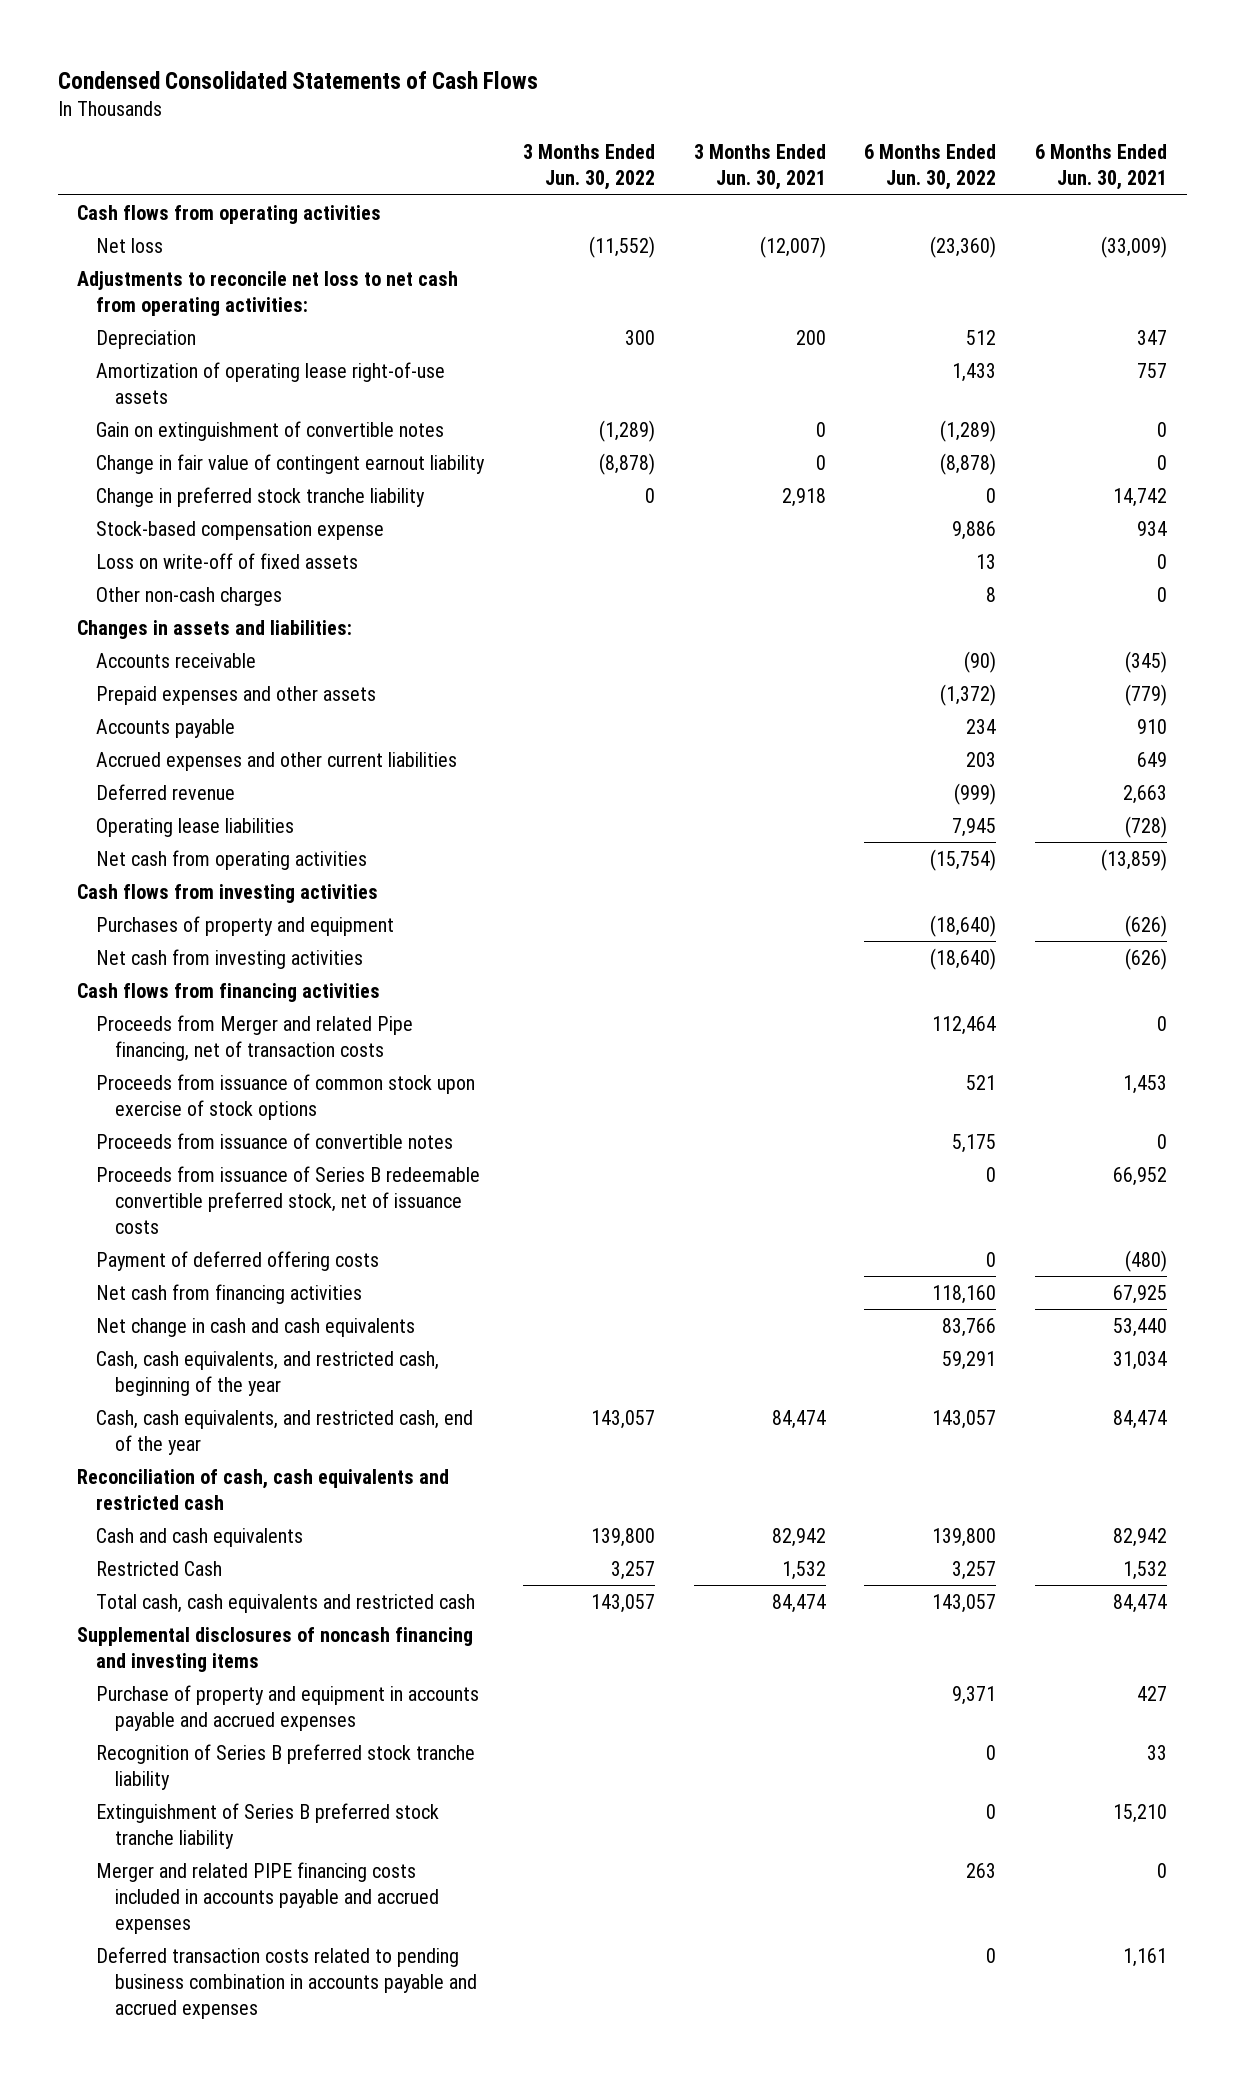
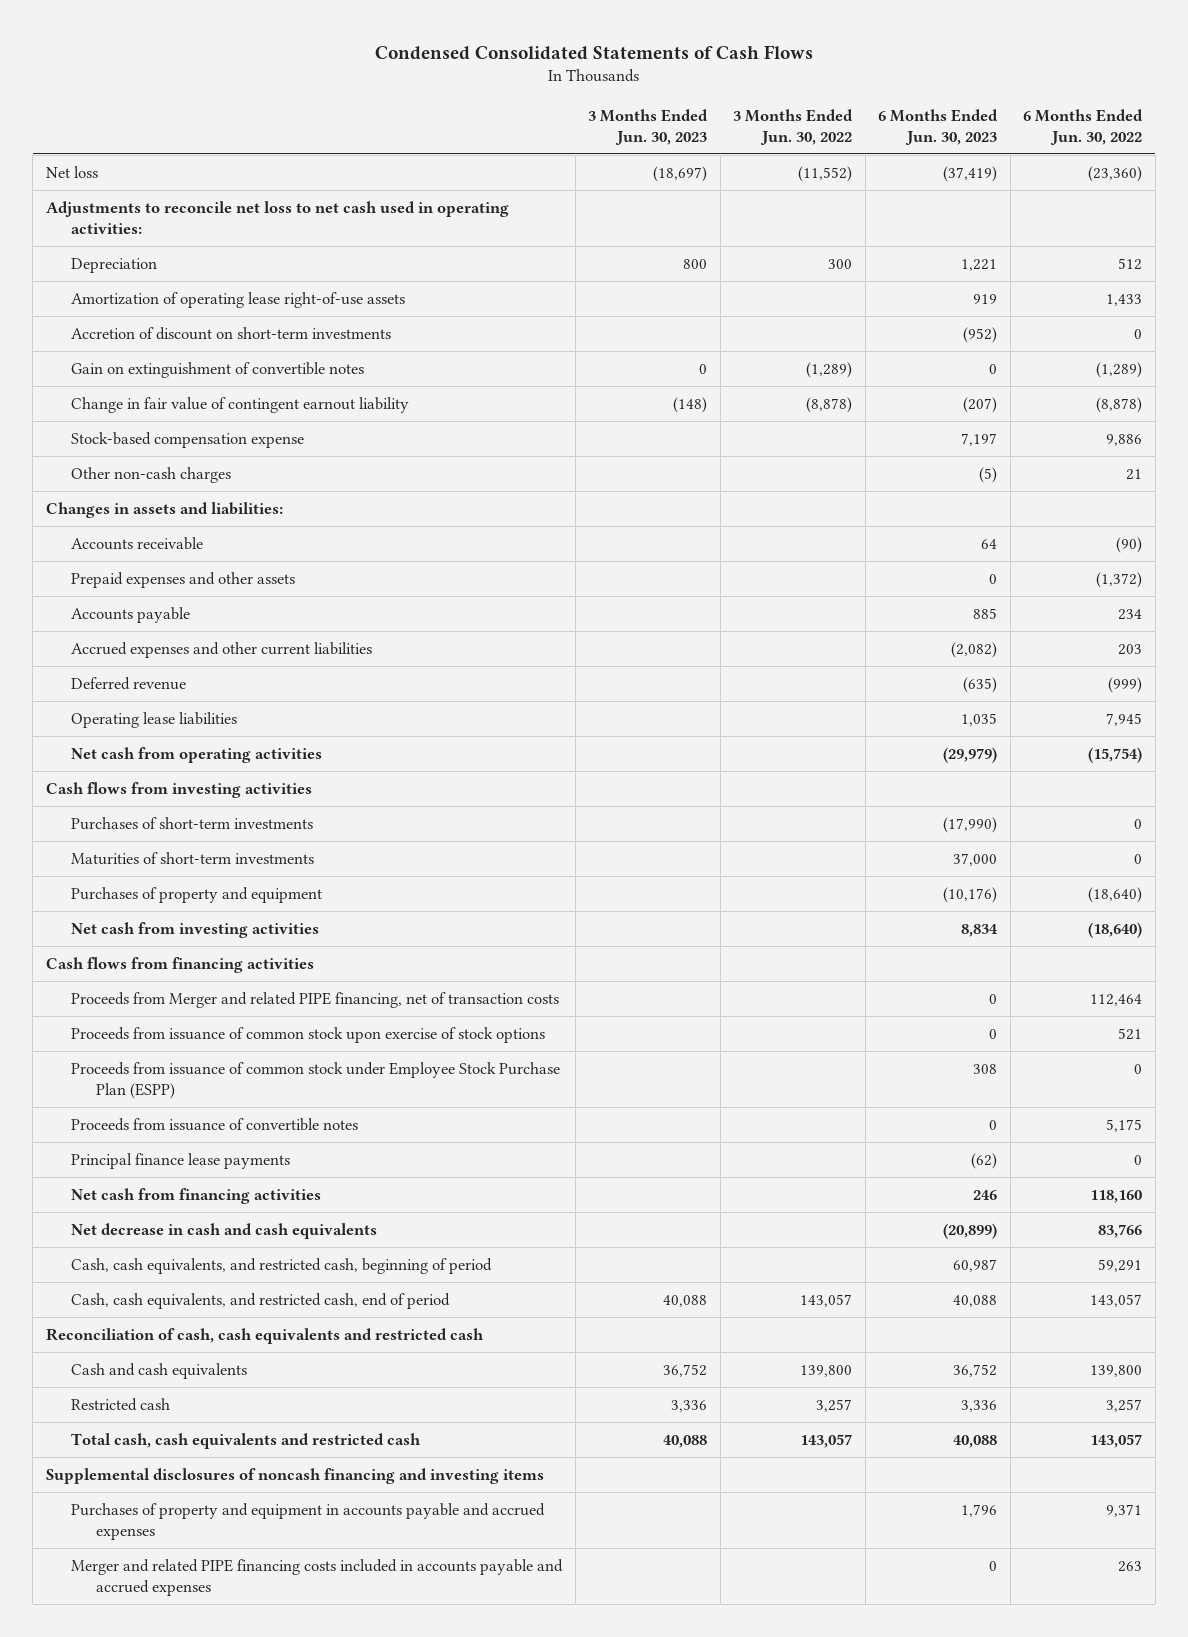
[693,144,826,191] 3 Months Ended Jun. 30, 2021 -> none
[1035,144,1168,191] 6 Months Ended Jun. 30, 2021 -> none
none -> [588,108,709,145] 3 Months Ended Jun. 30, 2023
none -> [878,108,999,145] 6 Months Ended Jun. 30, 2023
[76,204,381,224] Cash flows from operating activities -> none
[76,270,458,316] Adjustments to reconcile net loss to net cash from operating activities: -> [45,200,509,235] Adjustments to reconcile net loss to net cash used in operating activities:
none -> [70,326,391,340] Accretion of discount on short-term investments
[95,486,425,507] Change in preferred stock tranche liability -> none
[95,552,358,569] Loss on write-off of fixed assets -> none
[986,586,997,602] 8 -> [1126,468,1143,480] 21
none -> [70,816,313,830] Purchases of short-term investments
none -> [70,851,314,865] Maturities of short-term investments
[95,1014,413,1061] Proceeds from Merger and related Pipe financing, net of transaction costs -> [70,991,559,1008] Proceeds from Merger and related PIPE financing, net of transaction costs
none -> [70,1061,560,1100] Proceeds from issuance of common stock under Employee Stock Purchase Plan (ESPP)
[95,1165,480,1234] Proceeds from issuance of Series B redeemable convertible preferred stock, net of issuance costs -> none
[95,1250,379,1271] Payment of deferred offering costs -> none
none -> [70,1152,290,1169] Principal finance lease payments
[95,1317,415,1337] Net change in cash and cash equivalents -> [70,1222,377,1239] Net decrease in cash and cash equivalents
[95,1350,439,1396] Cash, cash equivalents, and restricted cash, beginning of the year -> [70,1257,492,1274] Cash, cash equivalents, and restricted cash, beginning of period
[95,1409,473,1455] Cash, cash equivalents, and restricted cash, end of the year -> [70,1292,450,1309] Cash, cash equivalents, and restricted cash, end of period
[95,1560,222,1576] Restricted Cash -> [70,1397,170,1411] Restricted cash
[95,1743,475,1790] Recognition of Series B preferred stock tranche liability -> none
[95,1802,439,1849] Extinguishment of Series B preferred stock tranche liability -> none
[95,1684,479,1731] Purchase of property and equipment in accounts payable and accrued expenses -> [70,1502,545,1541] Purchases of property and equipment in accounts payable and accrued expenses
[95,1946,477,2019] Deferred transaction costs related to pending business combination in accounts payable and accrued expenses -> none

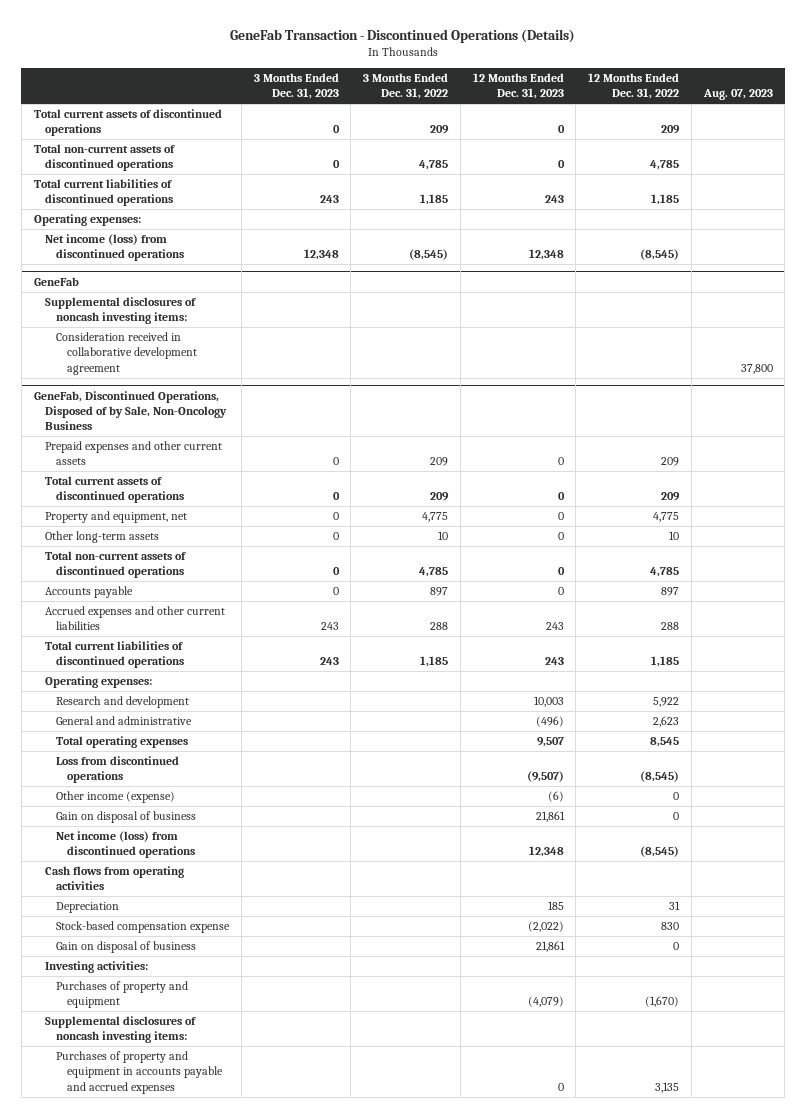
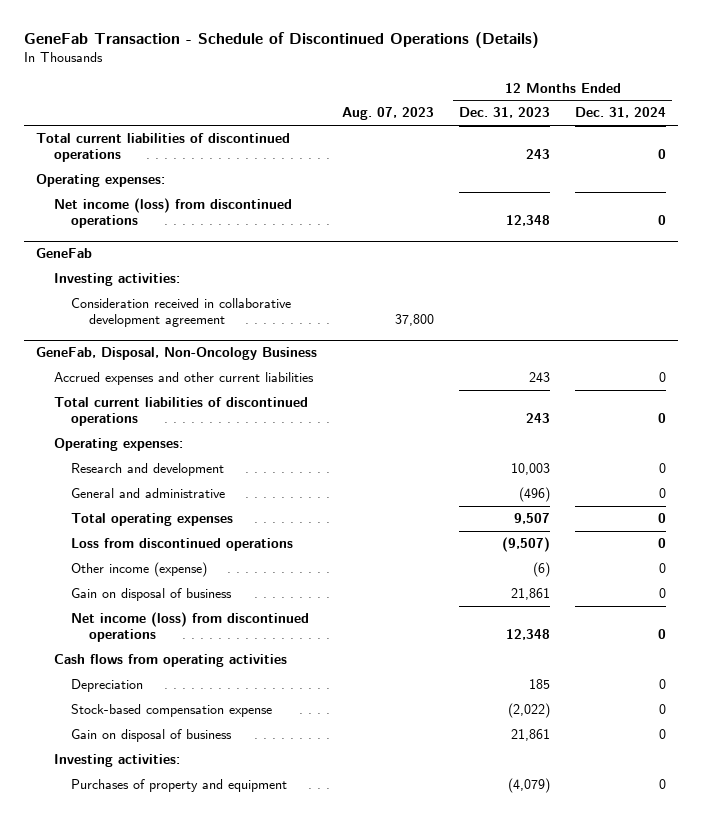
[230,28,576,43] GeneFab Transaction - Discontinued Operations (Details) -> [23,32,539,49] GeneFab Transaction - Schedule of Discontinued Operations (Details)
[253,73,339,100] 3 Months Ended Dec. 31, 2023 -> none
[363,73,449,100] 3 Months Ended Dec. 31, 2022 -> none
[588,73,680,100] 12 Months Ended Dec. 31, 2022 -> none
none -> [574,107,666,119] Dec. 31, 2024
[33,109,222,137] Total current assets of discontinued operations -> none
[33,144,175,172] Total non-current assets of discontinued operations -> none
[44,297,196,325] Supplemental disclosures of noncash investing items: -> none
none -> [53,272,180,286] Investing activities:
[33,390,227,431] GeneFab, Discontinued Operations, Disposed of by Sale, Non-Oncology Business -> none
[44,441,222,466] Prepaid expenses and other current assets -> none
[44,476,184,504] Total current assets of discontinued operations -> none
[44,511,187,524] Property and equipment, net -> none
[44,531,159,544] Other long-term assets -> none
[44,551,186,579] Total non-current assets of discontinued operations -> none
[44,586,133,599] Accounts payable -> none
none -> [36,347,318,361] GeneFab, Disposal, Non-Oncology Business
[44,1016,196,1044] Supplemental disclosures of noncash investing items: -> none
[55,1051,224,1094] Purchases of property and equipment in accounts payable and accrued expenses -> none

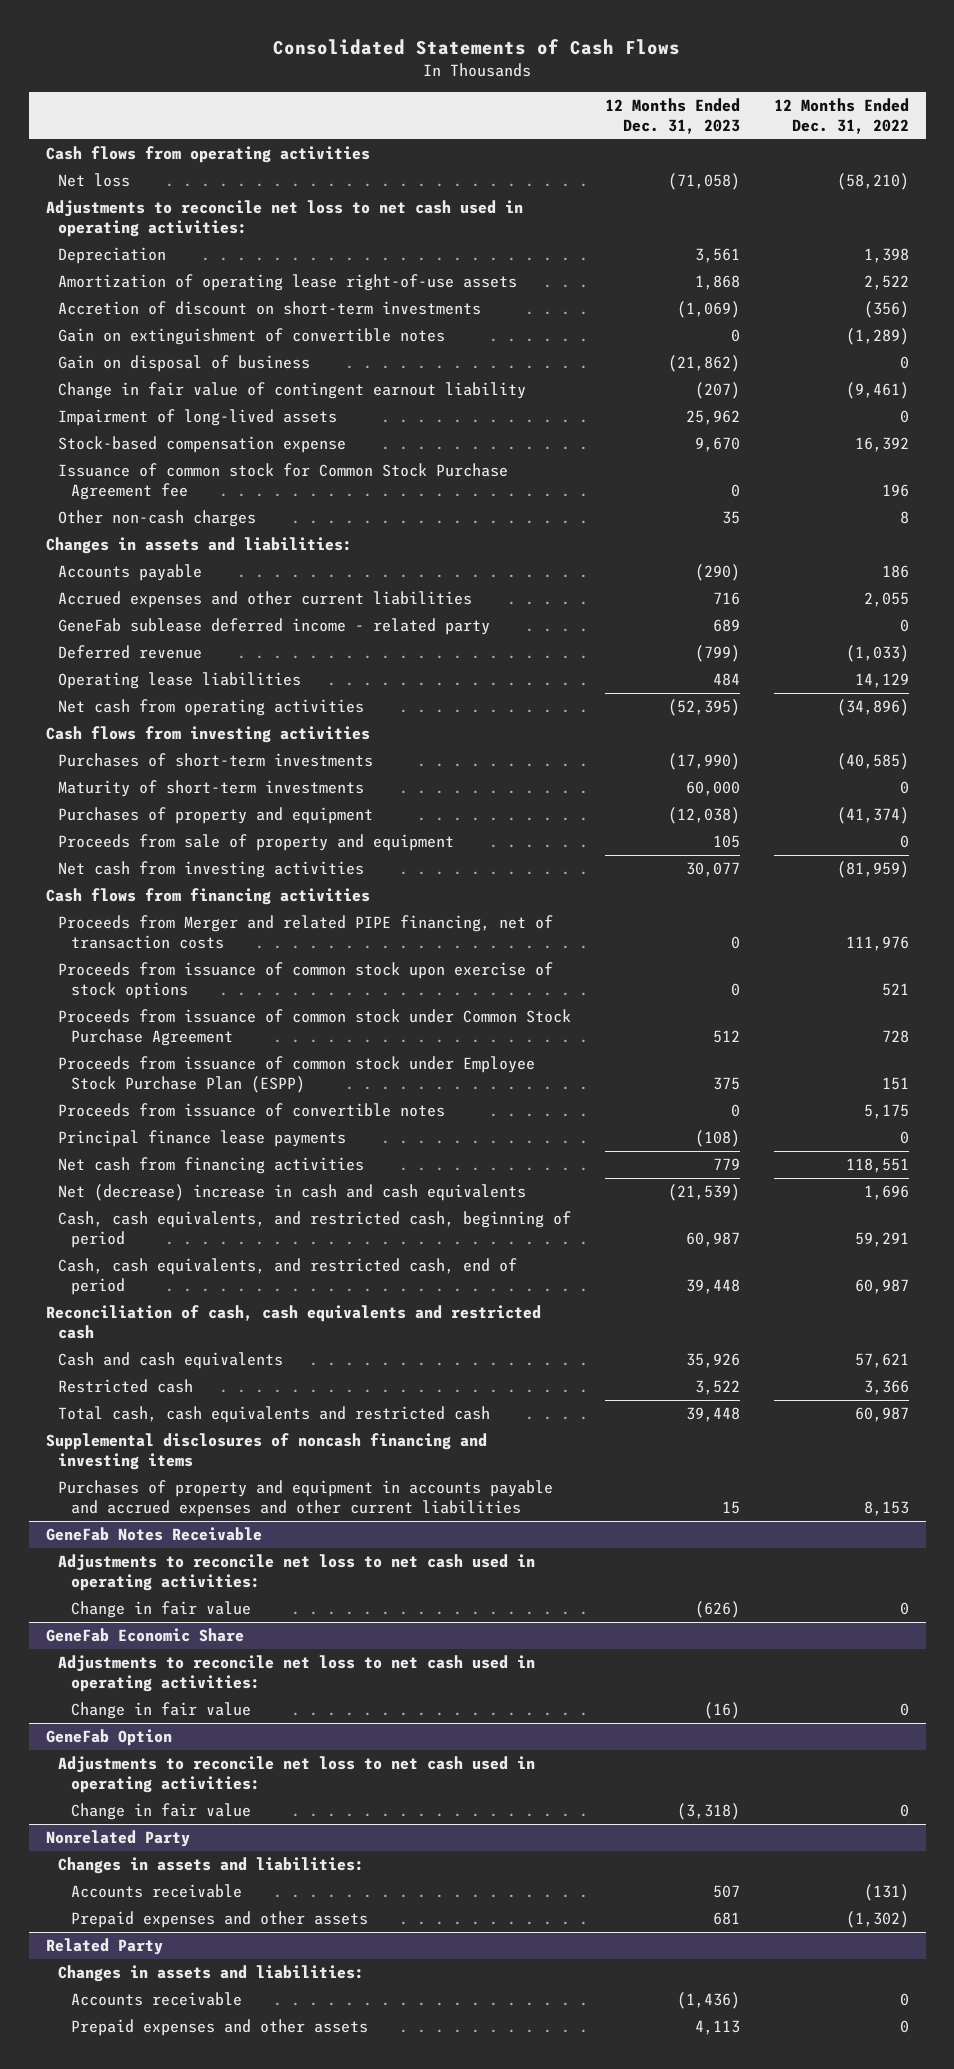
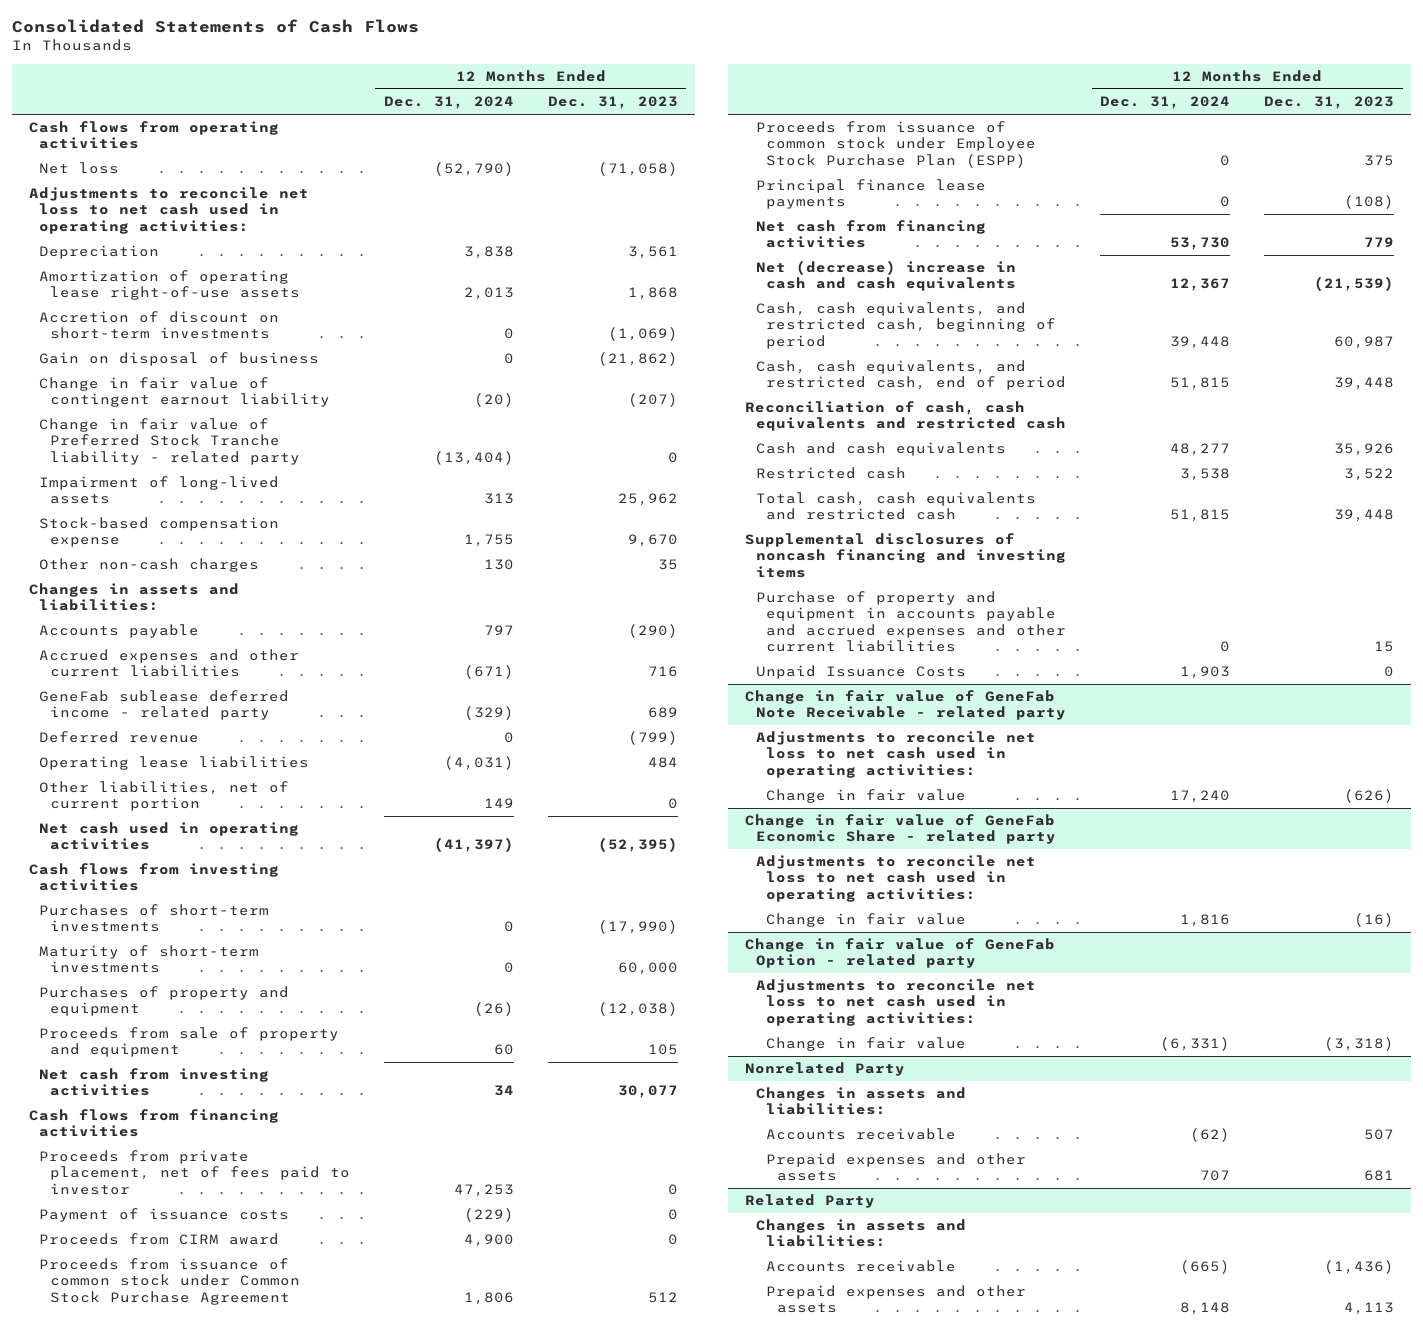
[773,97,909,134] 12 Months Ended Dec. 31, 2022 -> none
none -> [383,96,514,110] Dec. 31, 2024
[58,327,446,345] Gain on extinguishment of convertible notes -> none
none -> [39,418,300,465] Change in fair value of Preferred Stock Tranche liability - related party
[58,462,509,501] Issuance of common stock for Common Stock Purchase Agreement fee -> none
none -> [39,781,290,812] Other liabilities, net of current portion
[58,698,365,716] Net cash from operating activities -> [39,822,300,851] Net cash used in operating activities
[58,914,554,950] Proceeds from Merger and related PIPE financing, net of transaction costs -> none
none -> [39,1150,350,1195] Proceeds from private placement, net of fees paid to investor
none -> [39,1208,290,1223] Payment of issuance costs
[58,961,554,1000] Proceeds from issuance of common stock upon exercise of stock options -> [39,1233,280,1246] Proceeds from CIRM award
[58,1102,446,1117] Proceeds from issuance of convertible notes -> none
[58,1479,554,1518] Purchases of property and equipment in accounts payable and accrued expenses and other current liabilities -> [755,591,1067,652] Purchase of property and equipment in accounts payable and accrued expenses and other current liabilities
none -> [755,665,966,680] Unpaid Issuance Costs
[45,1526,262,1541] GeneFab Notes Receivable -> [745,690,1066,721] Change in fair value of GeneFab Note Receivable - related party
[45,1627,244,1642] GeneFab Economic Share -> [745,814,1056,845] Change in fair value of GeneFab Economic Share - related party
[45,1728,172,1746] GeneFab Option -> [745,938,1056,969] Change in fair value of GeneFab Option - related party

